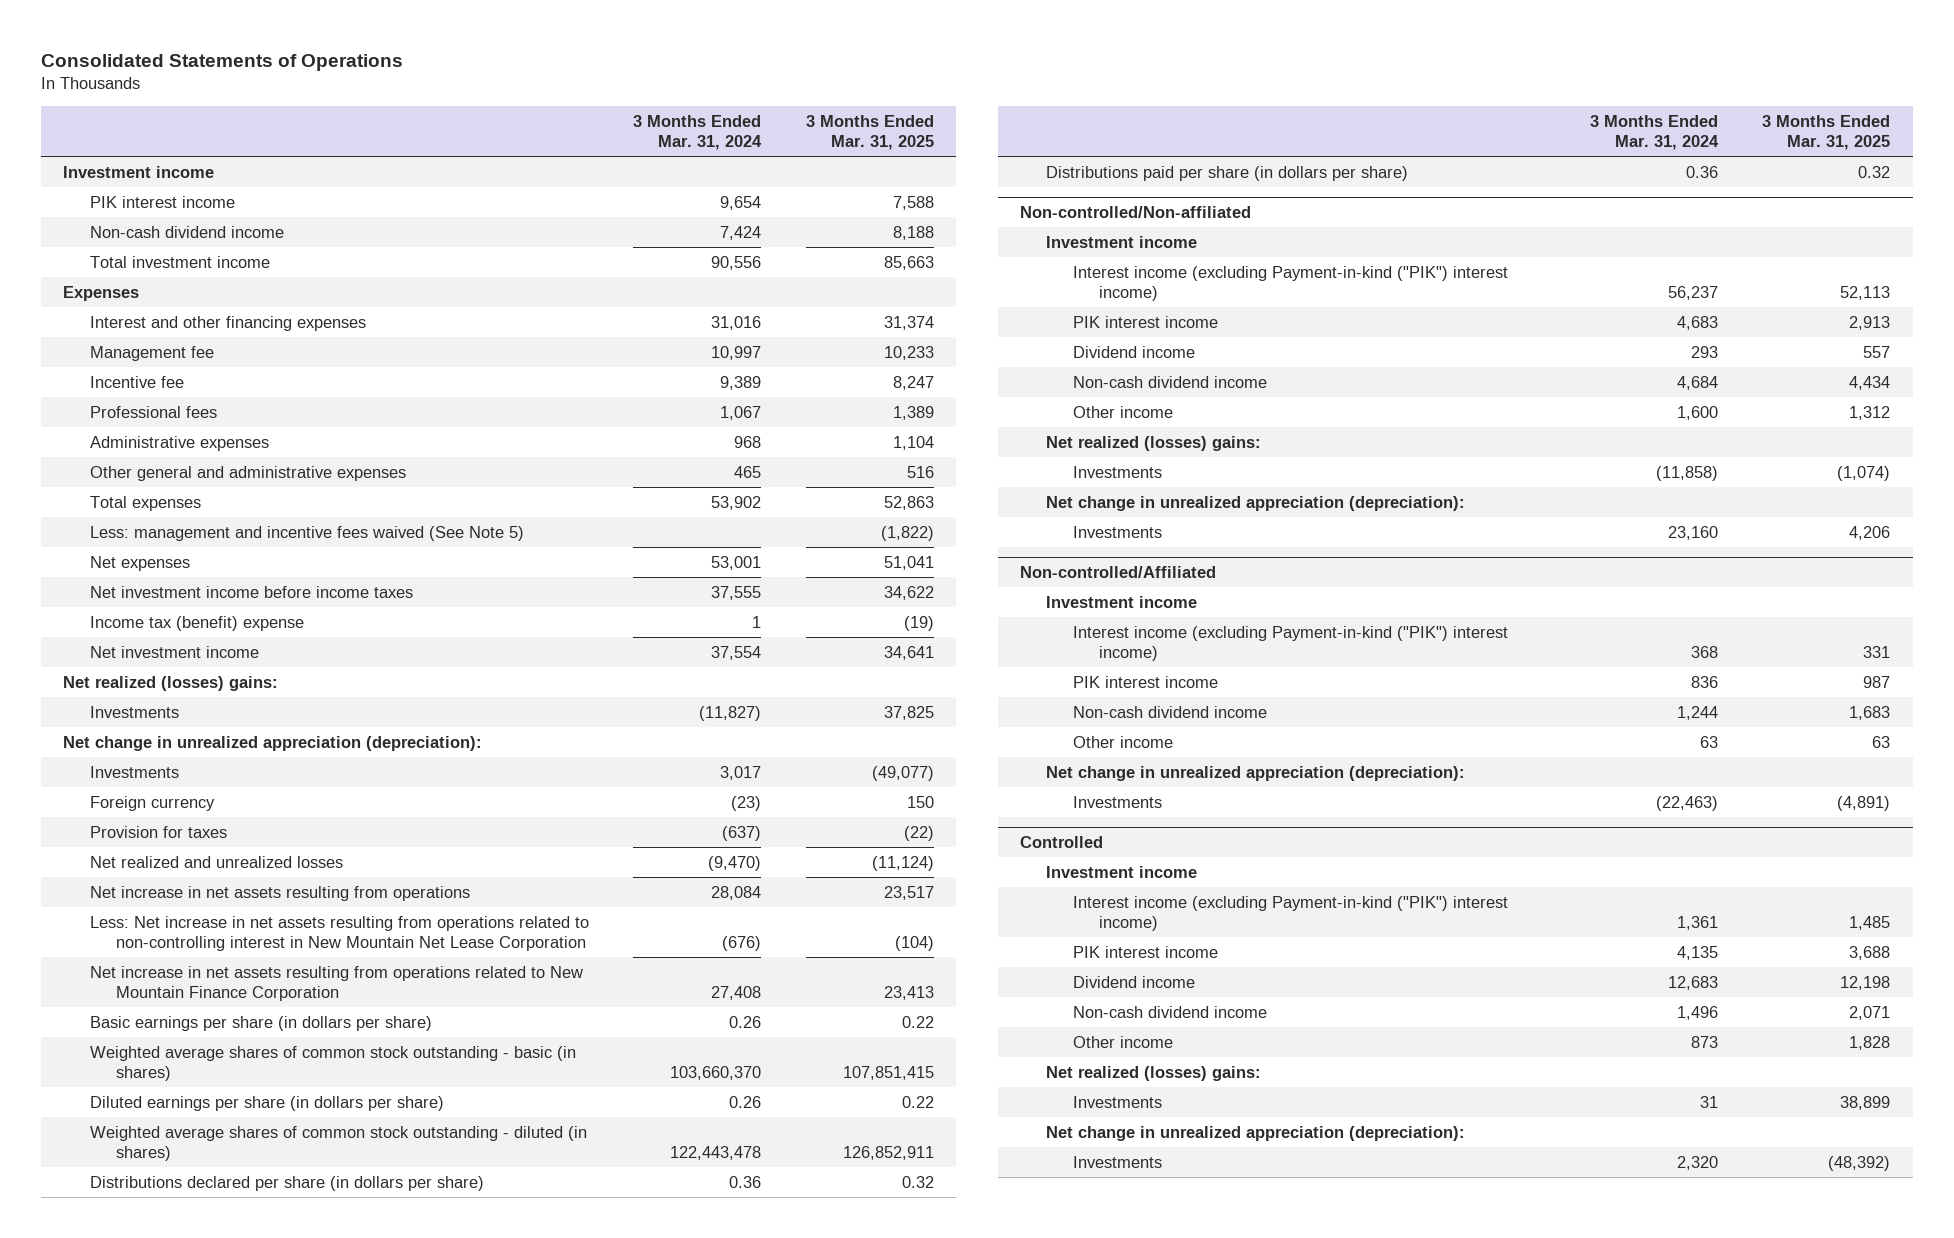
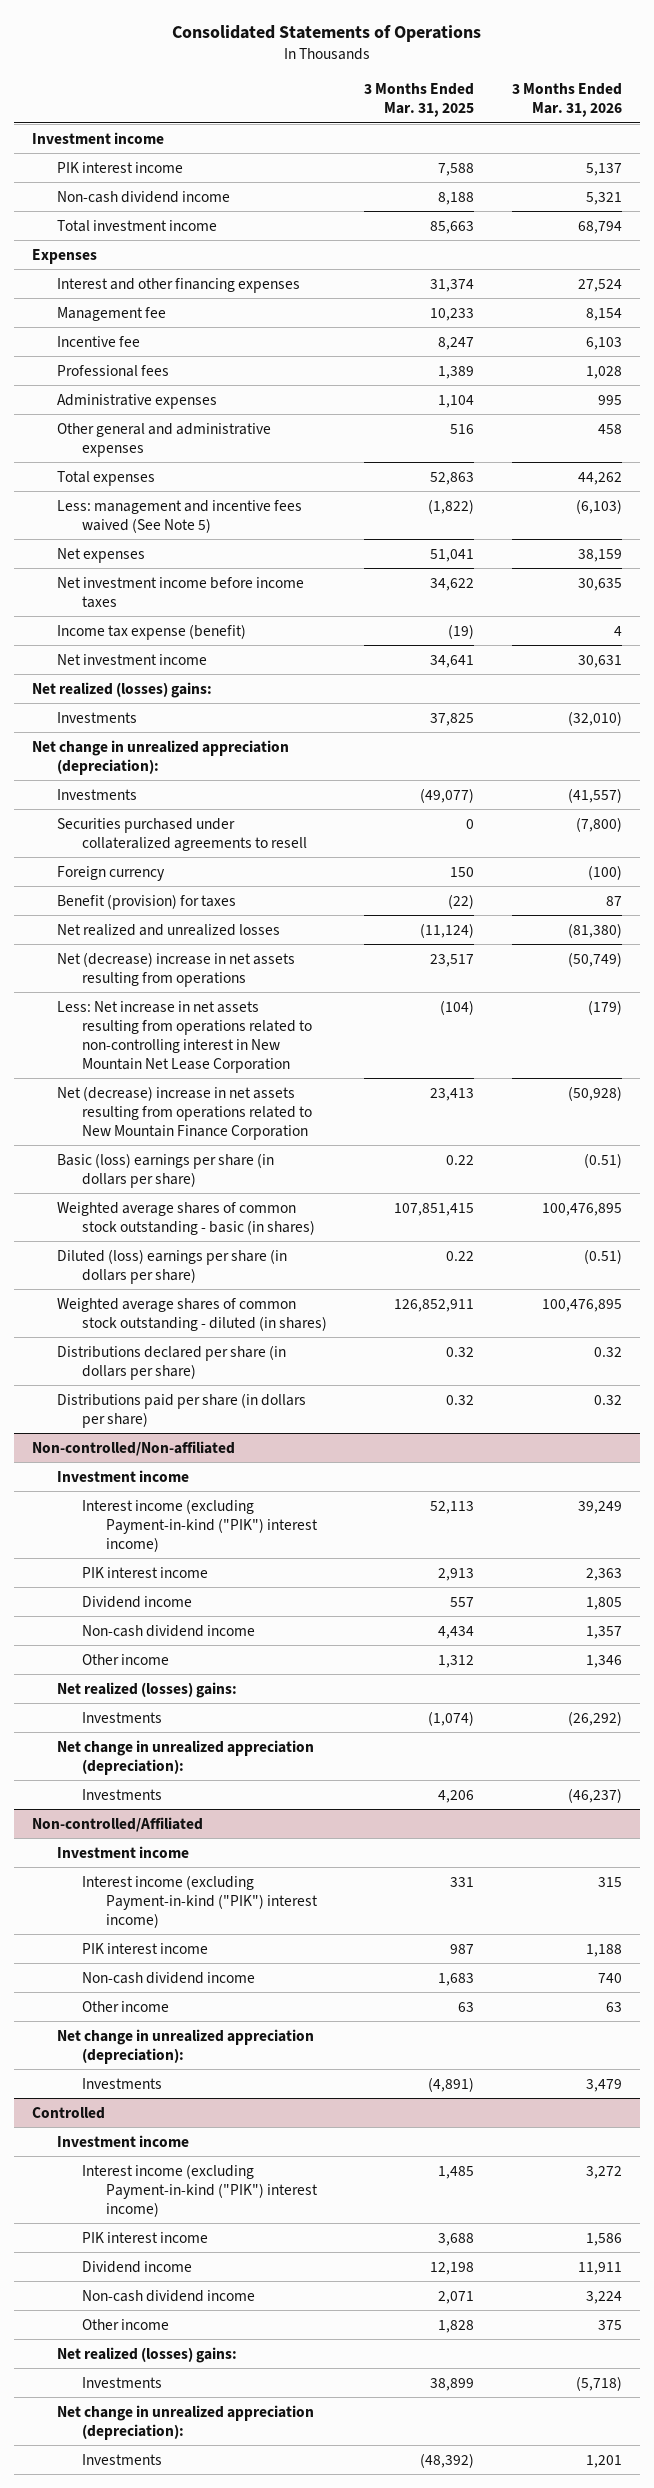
[633,115,763,151] 3 Months Ended Mar. 31, 2024 -> none
none -> [511,83,622,118] 3 Months Ended Mar. 31, 2026
[89,615,304,631] Income tax (benefit) expense -> [57,623,247,640] Income tax expense (benefit)
none -> [57,817,307,851] Securities purchased under collateralized agreements to resell
[89,825,227,838] Provision for taxes -> [57,893,237,910] Benefit (provision) for taxes
[89,885,470,901] Net increase in net assets resulting from operations -> [57,951,296,987] Net (decrease) increase in net assets resulting from operations
[89,965,583,1001] Net increase in net assets resulting from operations related to New Mountain Finance Corporation -> [57,1085,312,1140] Net (decrease) increase in net assets resulting from operations related to New Mountain Finance Corporation
[89,1015,432,1031] Basic earnings per share (in dollars per share) -> [57,1152,275,1188] Basic (loss) earnings per share (in dollars per share)
[89,1095,444,1111] Diluted earnings per share (in dollars per share) -> [57,1248,288,1284] Diluted (loss) earnings per share (in dollars per share)

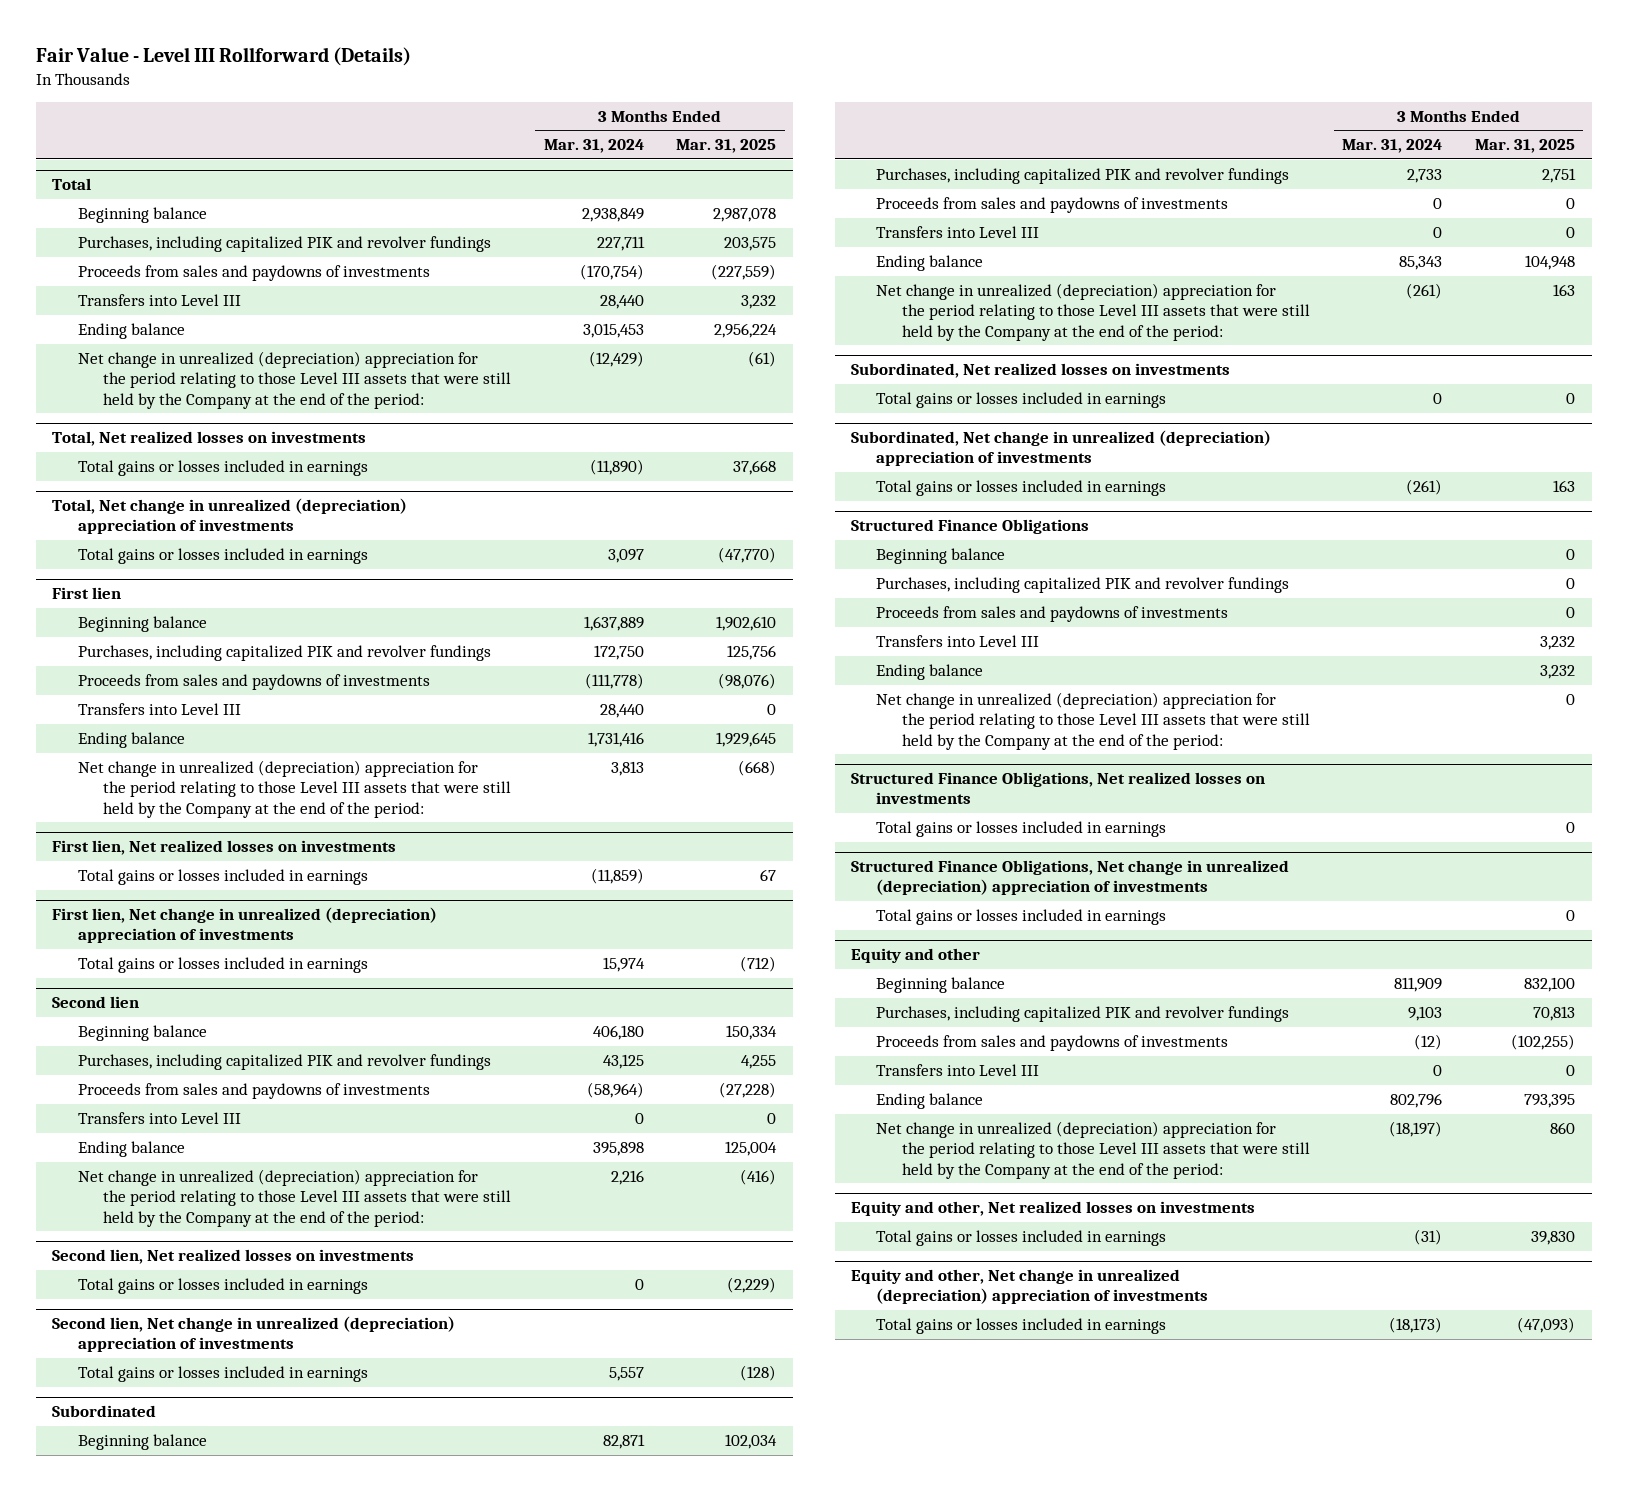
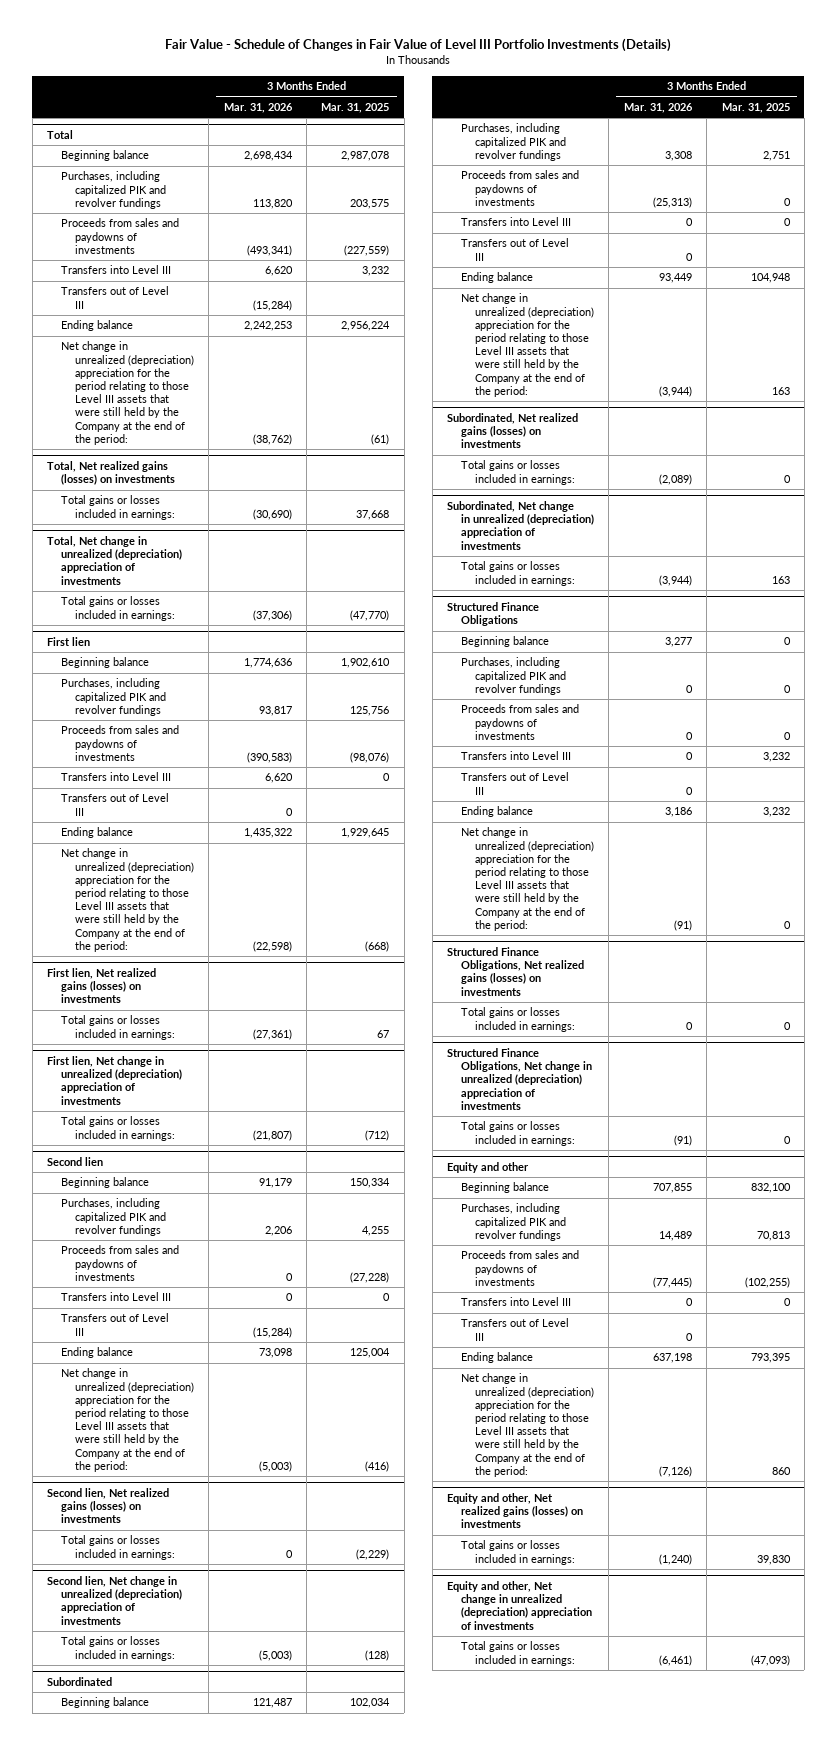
[36,47,412,67] Fair Value - Level III Rollforward (Details) -> [165,38,672,53] Fair Value - Schedule of Changes in Fair Value of Level III Portfolio Investments (Details)
[543,139,644,154] Mar. 31, 2024 -> none
none -> [223,102,293,113] Mar. 31, 2026
none -> [60,286,169,309] Transfers out of Level III
[52,431,367,447] Total, Net realized losses on investments -> [46,461,175,486] Total, Net realized gains (losses) on investments
[77,460,368,477] Total gains or losses included in earnings -> [60,495,175,520] Total gains or losses included in earnings:
[77,548,368,565] Total gains or losses included in earnings -> [60,596,175,621] Total gains or losses included in earnings:
none -> [60,793,169,816] Transfers out of Level III
[52,840,397,856] First lien, Net realized losses on investments -> [46,968,156,1004] First lien, Net realized gains (losses) on investments
[77,869,368,886] Total gains or losses included in earnings -> [60,1015,175,1040] Total gains or losses included in earnings:
[77,957,368,974] Total gains or losses included in earnings -> [60,1116,175,1141] Total gains or losses included in earnings:
none -> [60,1313,169,1336] Transfers out of Level III
[52,1249,415,1265] Second lien, Net realized losses on investments -> [46,1488,169,1524] Second lien, Net realized gains (losses) on investments
[77,1278,368,1295] Total gains or losses included in earnings -> [60,1535,175,1560] Total gains or losses included in earnings:
[77,1366,368,1383] Total gains or losses included in earnings -> [60,1636,175,1661] Total gains or losses included in earnings:
none -> [460,238,569,261] Transfers out of Level III
[851,363,1231,379] Subordinated, Net realized losses on investments -> [447,413,579,449] Subordinated, Net realized gains (losses) on investments
[876,392,1167,409] Total gains or losses included in earnings -> [460,460,575,485] Total gains or losses included in earnings:
[876,480,1167,497] Total gains or losses included in earnings -> [460,561,575,586] Total gains or losses included in earnings:
none -> [460,772,569,795] Transfers out of Level III
[851,772,1266,805] Structured Finance Obligations, Net realized losses on investments -> [447,947,584,996] Structured Finance Obligations, Net realized gains (losses) on investments
[876,821,1167,838] Total gains or losses included in earnings -> [460,1007,575,1032] Total gains or losses included in earnings:
[876,909,1167,926] Total gains or losses included in earnings -> [460,1121,575,1146] Total gains or losses included in earnings:
none -> [460,1318,569,1341] Transfers out of Level III
[851,1201,1256,1217] Equity and other, Net realized losses on investments -> [447,1493,583,1529] Equity and other, Net realized gains (losses) on investments
[876,1230,1167,1247] Total gains or losses included in earnings -> [460,1540,575,1565] Total gains or losses included in earnings:
[876,1318,1167,1335] Total gains or losses included in earnings -> [460,1641,575,1666] Total gains or losses included in earnings:

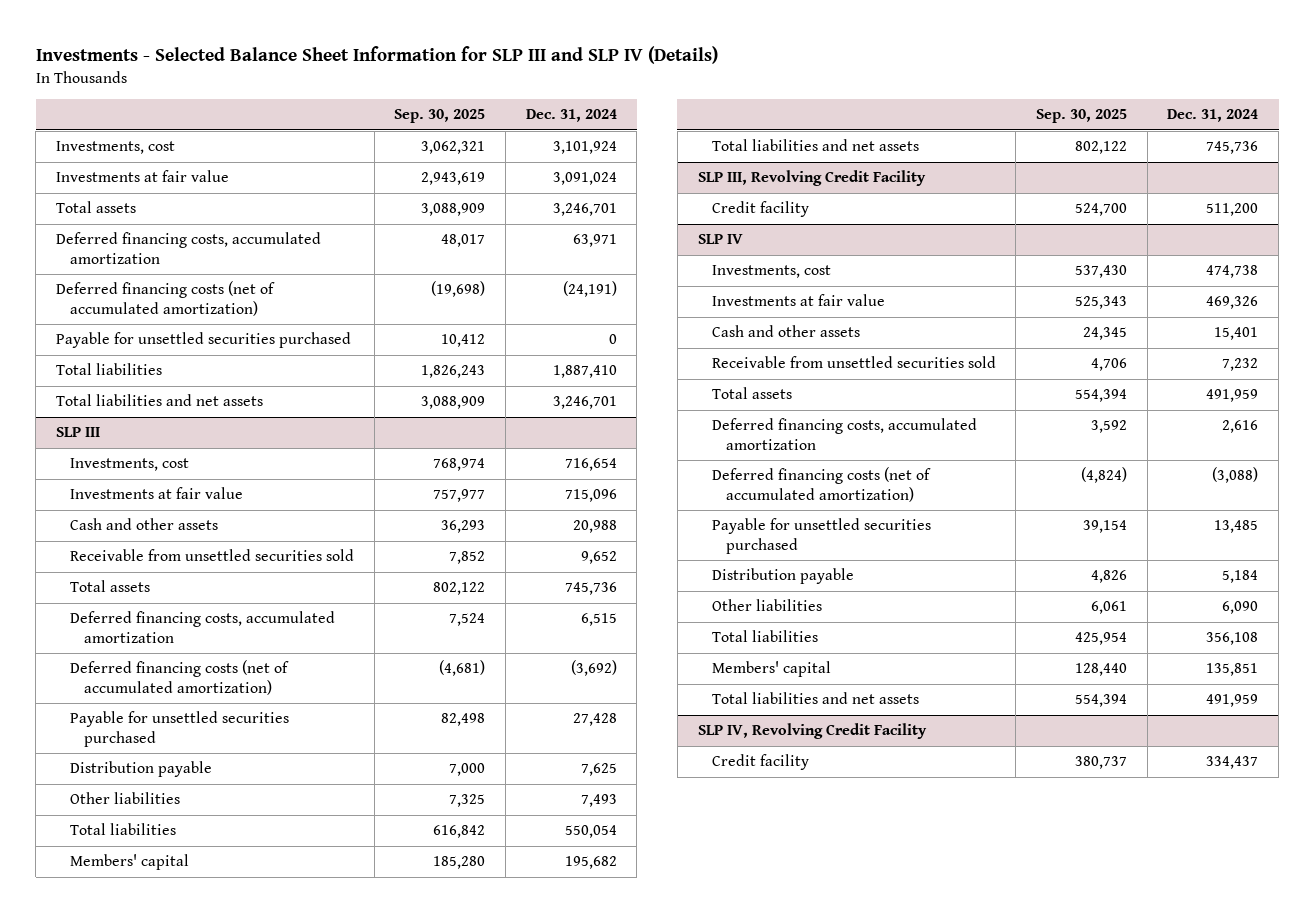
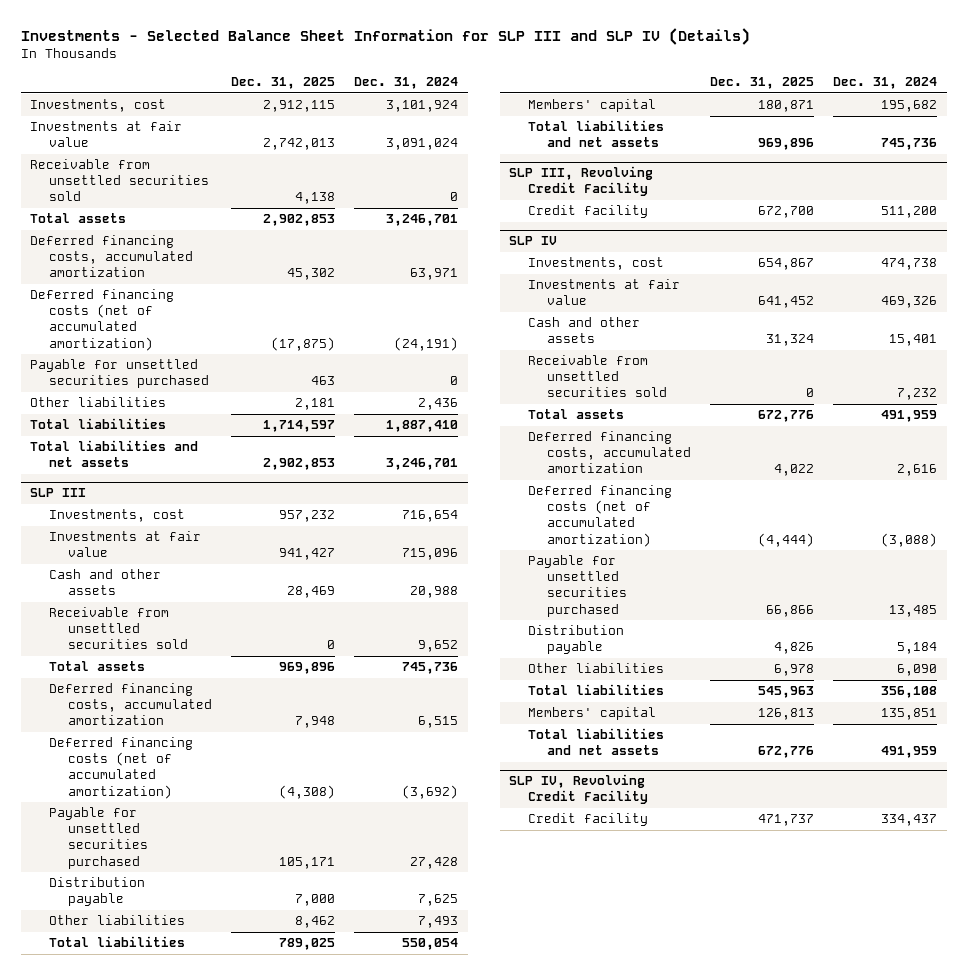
[394,109,486,124] Sep. 30, 2025 -> none
none -> [230,77,335,90] Dec. 31, 2025
none -> [30,159,210,202] Receivable from unsettled securities sold
none -> [30,397,167,408] Other liabilities

